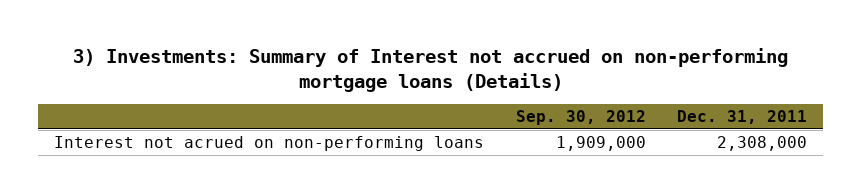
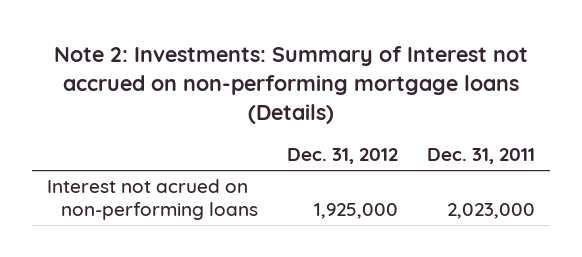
[72,47,788,92] 3) Investments: Summary of Interest not accrued on non-performing mortgage loans (Details) -> [54,45,529,125] Note 2: Investments: Summary of Interest not accrued on non-performing mortgage loans (Details)
[515,109,646,125] Sep. 30, 2012 -> none
none -> [287,148,399,165] Dec. 31, 2012
[717,136,808,152] 2,308,000 -> [447,203,536,220] 2,023,000

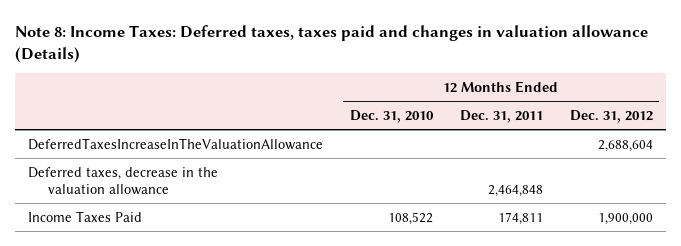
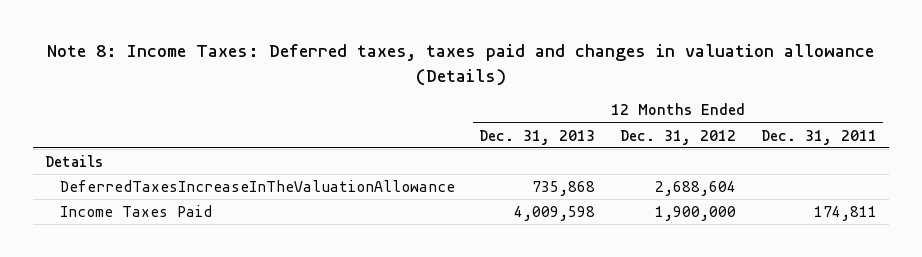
[350,109,435,123] Dec. 31, 2010 -> none
none -> [479,129,596,145] Dec. 31, 2013
none -> [45,155,104,168] Details
[28,166,219,195] Deferred taxes, decrease in the valuation allowance -> none

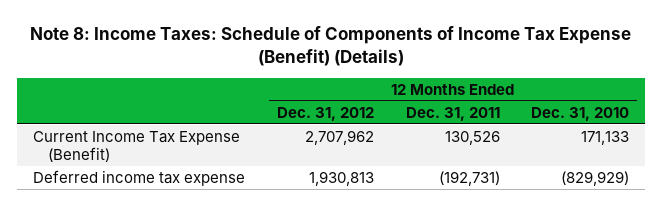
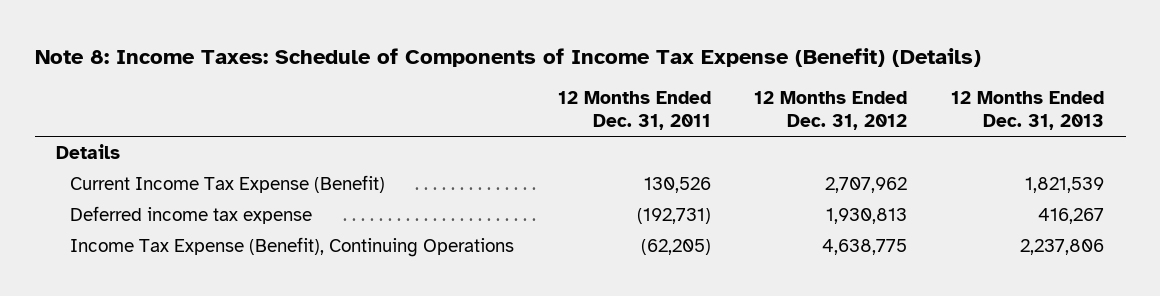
[531,106,630,121] Dec. 31, 2010 -> none
none -> [950,91,1104,130] 12 Months Ended Dec. 31, 2013
none -> [56,143,121,159] Details
none -> [70,236,515,257] Income Tax Expense (Benefit), Continuing Operations

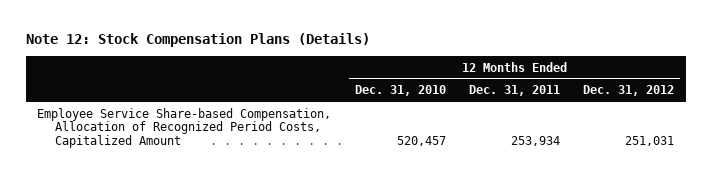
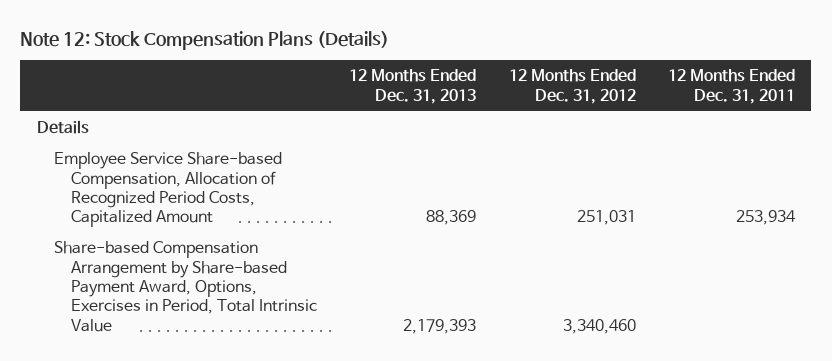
[354,85,446,97] Dec. 31, 2010 -> none
none -> [349,69,477,104] 12 Months Ended Dec. 31, 2013
none -> [36,120,89,135] Details
none -> [53,241,317,332] Share-based Compensation Arrangement by Share-based Payment Award, Options, Exercises in Period, Total Intrinsic Value

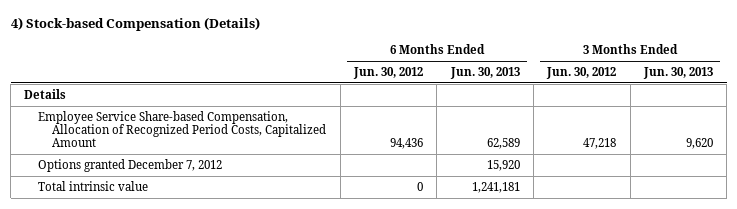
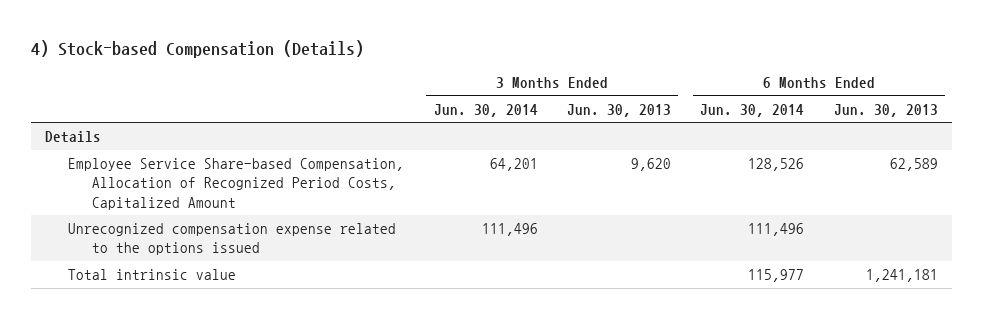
[353,66,424,79] Jun. 30, 2012 -> none
[546,66,617,79] Jun. 30, 2012 -> none
none -> [433,103,538,117] Jun. 30, 2014
none -> [700,103,805,117] Jun. 30, 2014
[38,158,223,172] Options granted December 7, 2012 -> none
none -> [68,223,397,256] Unrecognized compensation expense related to the options issued

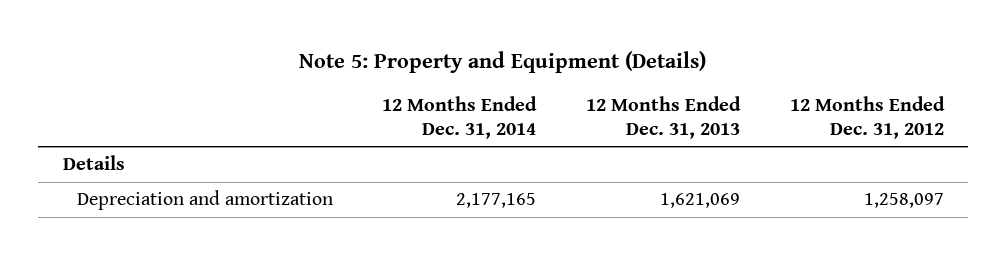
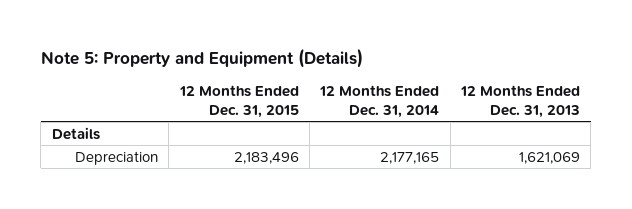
[789,95,945,140] 12 Months Ended Dec. 31, 2012 -> none
none -> [178,84,299,118] 12 Months Ended Dec. 31, 2015
[76,190,333,211] Depreciation and amortization -> [74,150,158,165] Depreciation

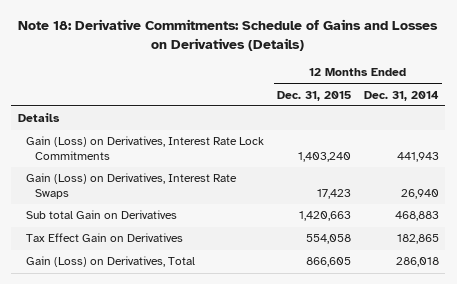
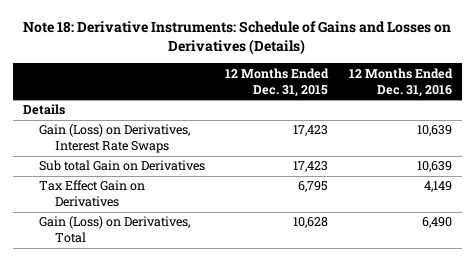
[18,18,439,51] Note 18: Derivative Commitments: Schedule of Gains and Losses on Derivatives (Details) -> [23,21,452,56] Note 18: Derivative Instruments: Schedule of Gains and Losses on Derivatives (Details)
[364,90,440,101] Dec. 31, 2014 -> none
none -> [348,67,453,97] 12 Months Ended Dec. 31, 2016
[26,136,265,160] Gain (Loss) on Derivatives, Interest Rate Lock Commitments -> none
[299,211,352,222] 1,420,663 -> [293,161,329,173] 17,423
[306,234,352,245] 554,058 -> [298,181,329,193] 6,795
[306,257,352,268] 866,605 -> [293,217,329,229] 10,628

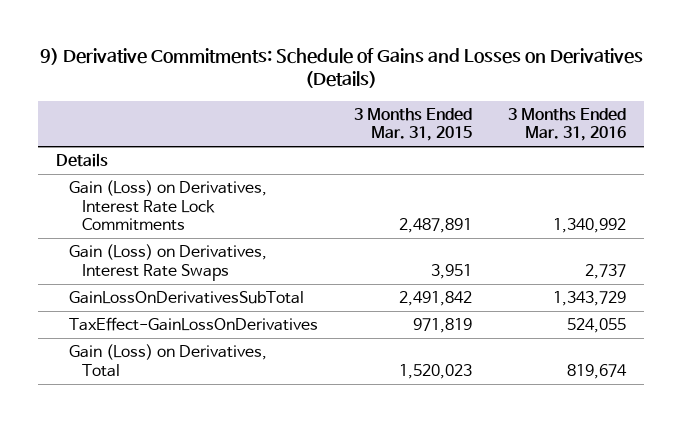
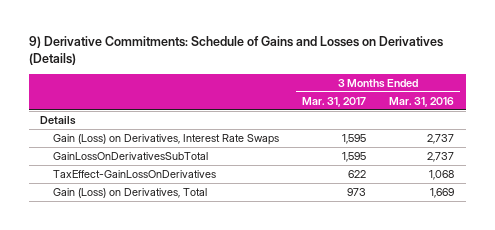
[353,107,472,142] 3 Months Ended Mar. 31, 2015 -> none
none -> [302,96,367,107] Mar. 31, 2017
[68,180,267,232] Gain (Loss) on Derivatives, Interest Rate Lock Commitments -> none
[553,291,627,307] 1,343,729 -> [427,152,455,163] 2,737
[567,318,627,334] 524,055 -> [429,170,455,181] 1,068
[567,363,628,379] 819,674 -> [430,188,455,199] 1,669

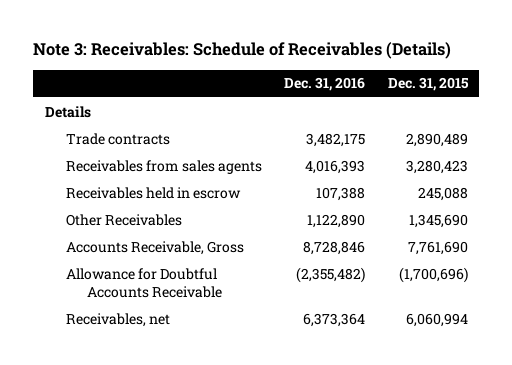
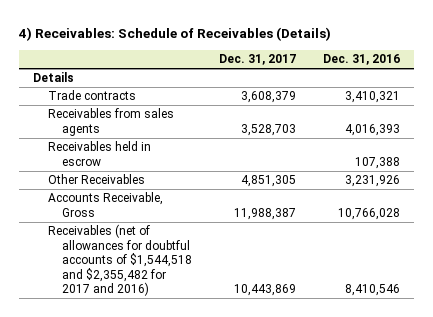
[33,42,452,60] Note 3: Receivables: Schedule of Receivables (Details) -> [18,27,332,42] 4) Receivables: Schedule of Receivables (Details)
[387,77,469,92] Dec. 31, 2015 -> none
none -> [219,54,297,66] Dec. 31, 2017
[306,132,366,147] 3,482,175 -> [345,91,401,104] 3,410,321
[65,267,223,298] Allowance for Doubtful Accounts Receivable -> none
[65,312,170,327] Receivables, net -> none
[307,213,366,228] 1,122,890 -> [345,175,401,188] 3,231,926
[303,240,366,255] 8,728,846 -> [338,207,401,220] 10,766,028
none -> [47,224,193,297] Receivables (net of allowances for doubtful accounts of $1,544,518 and $2,355,482 for 2017 and 2016)

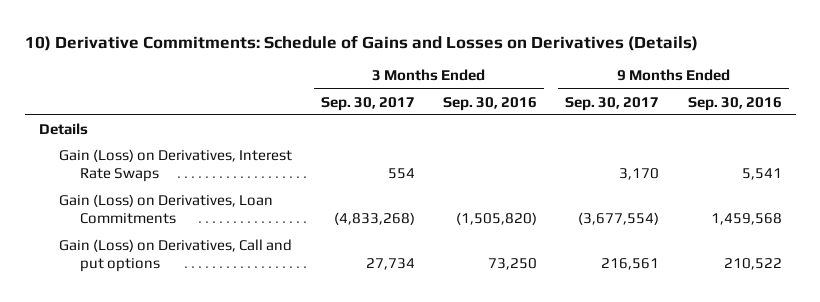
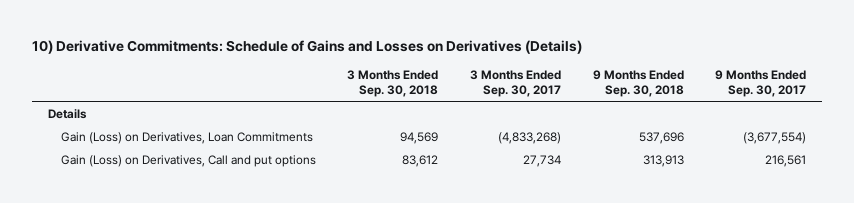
[443,96,538,111] Sep. 30, 2016 -> none
[687,96,782,111] Sep. 30, 2016 -> none
none -> [347,69,439,97] 3 Months Ended Sep. 30, 2018
none -> [592,69,684,97] 9 Months Ended Sep. 30, 2018
[59,148,293,183] Gain (Loss) on Derivatives, Interest Rate Swaps -> none

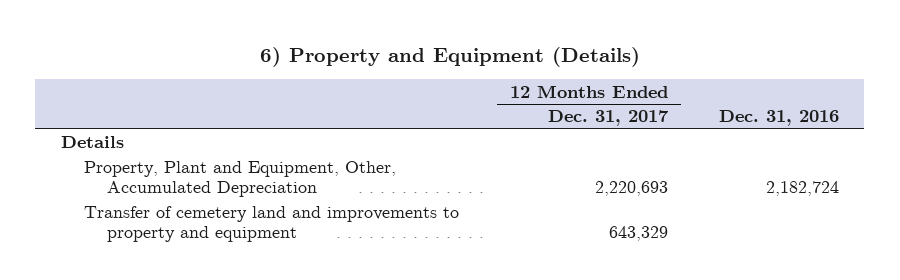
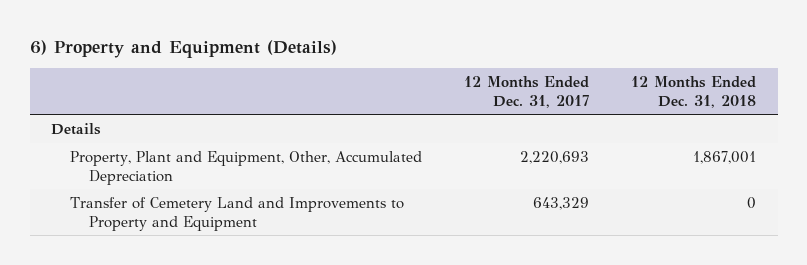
[718,110,839,127] Dec. 31, 2016 -> none
none -> [631,76,757,108] 12 Months Ended Dec. 31, 2018
[83,206,459,243] Transfer of cemetery land and improvements to property and equipment -> [69,197,404,231] Transfer of Cemetery Land and Improvements to Property and Equipment

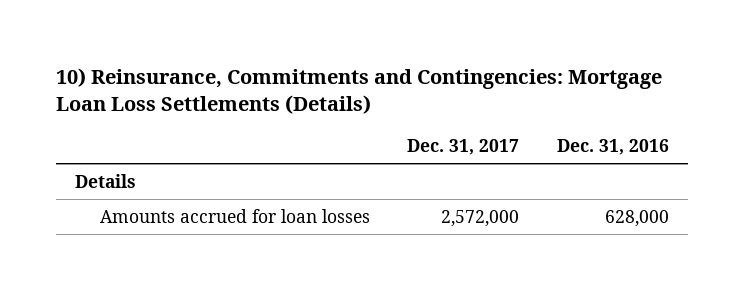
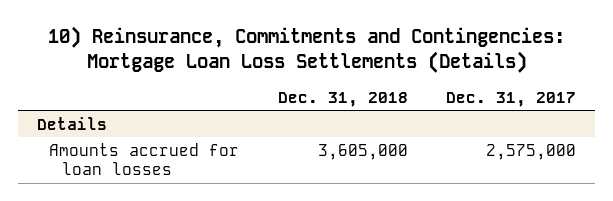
[556,139,669,156] Dec. 31, 2016 -> none
none -> [277,91,408,107] Dec. 31, 2018
[441,209,520,227] 2,572,000 -> [485,143,576,160] 2,575,000

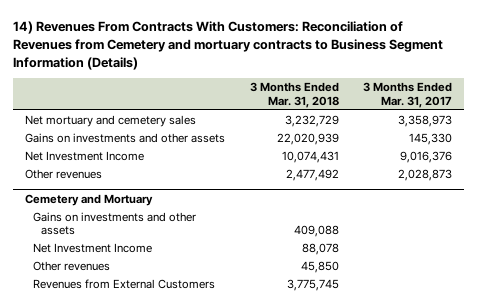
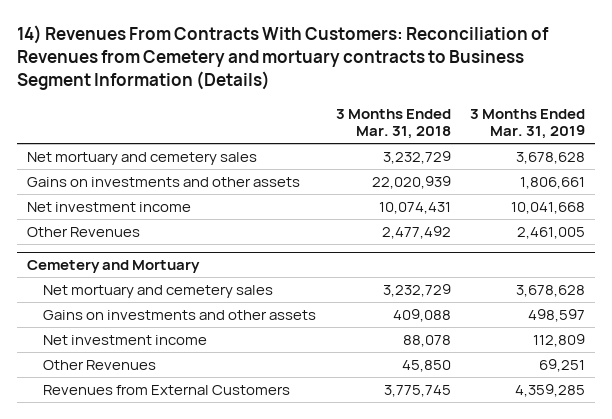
[363,82,453,108] 3 Months Ended Mar. 31, 2017 -> none
none -> [470,108,586,140] 3 Months Ended Mar. 31, 2019
[25,151,145,162] Net Investment Income -> [26,201,191,212] Net investment income
[25,169,103,180] Other revenues -> [26,226,140,237] Other Revenues
none -> [43,284,274,298] Net mortuary and cemetery sales
[33,243,153,254] Net Investment Income -> [43,334,208,345] Net investment income
[33,261,111,272] Other revenues -> [43,359,157,370] Other Revenues

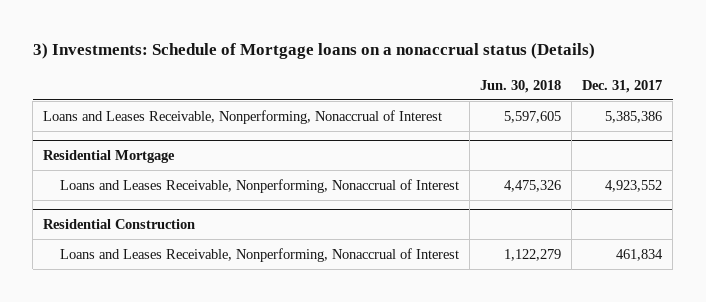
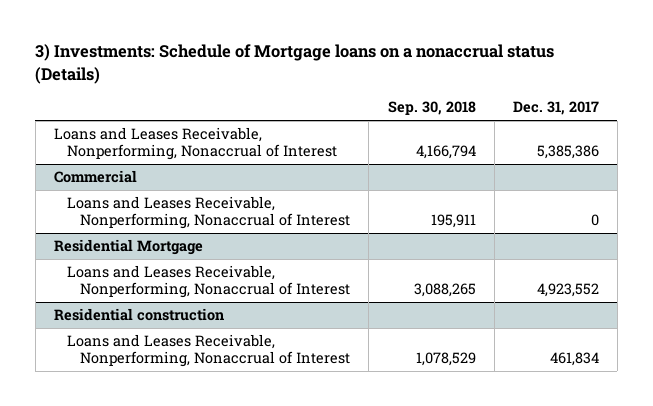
[480,79,562,93] Jun. 30, 2018 -> none
none -> [387,101,476,116] Sep. 30, 2018
none -> [53,170,137,184] Commercial
none -> [67,196,351,230] Loans and Leases Receivable, Nonperforming, Nonaccrual of Interest
[43,218,196,229] Residential Construction -> [53,308,224,322] Residential construction

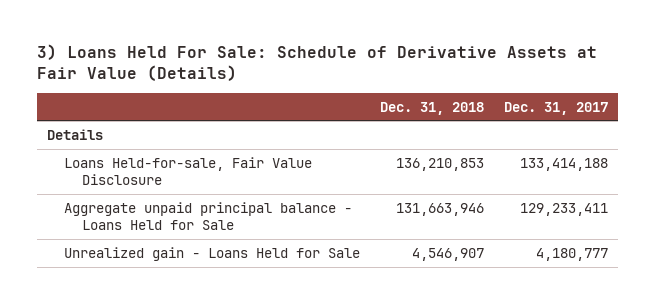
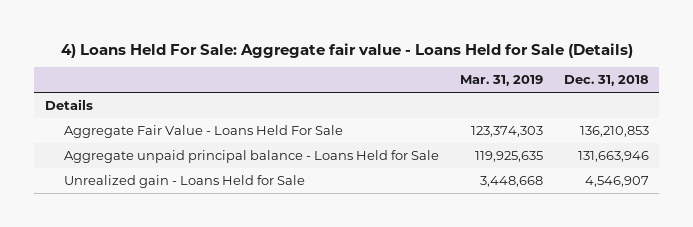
[36,43,597,82] 3) Loans Held For Sale: Schedule of Derivative Assets at Fair Value (Details) -> [60,42,633,58] 4) Loans Held For Sale: Aggregate fair value - Loans Held for Sale (Details)
[504,101,609,115] Dec. 31, 2017 -> none
none -> [459,75,543,87] Mar. 31, 2019
[64,156,313,186] Loans Held-for-sale, Fair Value Disclosure -> [63,124,343,138] Aggregate Fair Value - Loans Held For Sale

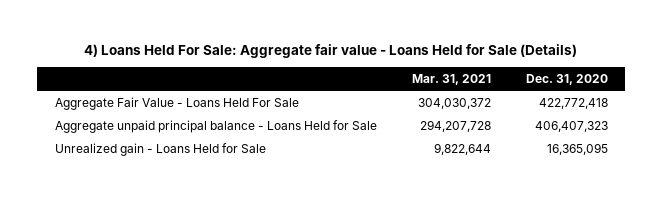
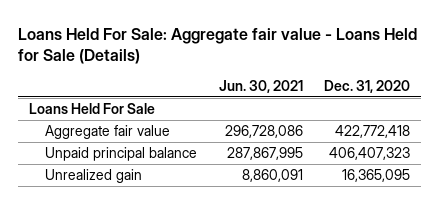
[84,44,578,59] 4) Loans Held For Sale: Aggregate fair value - Loans Held for Sale (Details) -> [18,27,418,65] Loans Held For Sale: Aggregate fair value - Loans Held for Sale (Details)
[411,73,491,85] Mar. 31, 2021 -> none
none -> [218,79,303,93] Jun. 30, 2021
none -> [28,102,155,114] Loans Held For Sale
[54,96,299,110] Aggregate Fair Value - Loans Held For Sale -> [45,124,171,139] Aggregate fair value
[54,119,377,133] Aggregate unpaid principal balance - Loans Held for Sale -> [45,146,198,161] Unpaid principal balance
[54,142,266,156] Unrealized gain - Loans Held for Sale -> [45,168,143,183] Unrealized gain

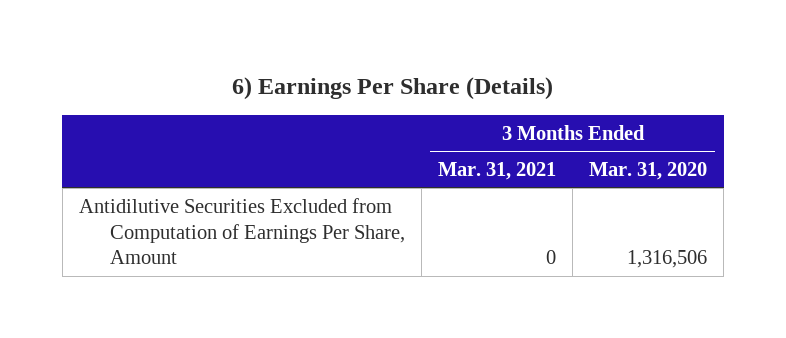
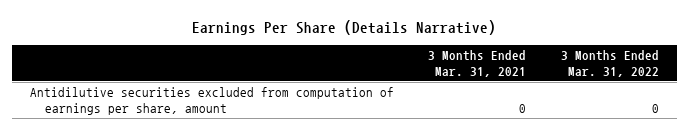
[231,77,553,101] 6) Earnings Per Share (Details) -> [192,20,497,36] Earnings Per Share (Details Narrative)
[589,161,708,180] Mar. 31, 2020 -> none
none -> [561,50,660,78] 3 Months Ended Mar. 31, 2022
[78,197,406,265] Antidilutive Securities Excluded from Computation of Earnings Per Share, Amount -> [29,86,394,115] Antidilutive securities excluded from computation of earnings per share, amount

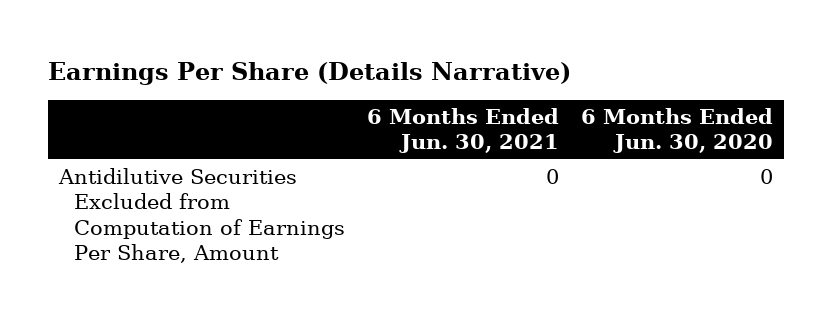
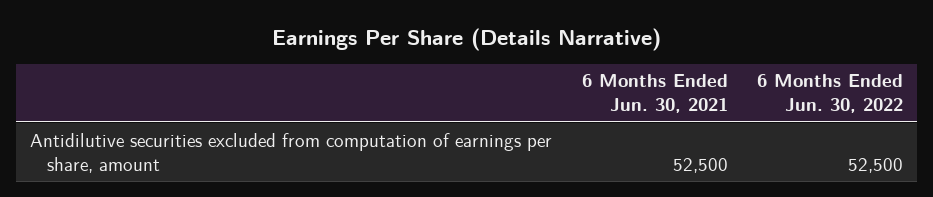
[580,108,773,154] 6 Months Ended Jun. 30, 2020 -> none
none -> [756,74,903,114] 6 Months Ended Jun. 30, 2022
[57,168,346,263] Antidilutive Securities Excluded from Computation of Earnings Per Share, Amount -> [30,132,553,173] Antidilutive securities excluded from computation of earnings per share, amount
[546,169,560,185] 0 -> [672,157,728,173] 52,500

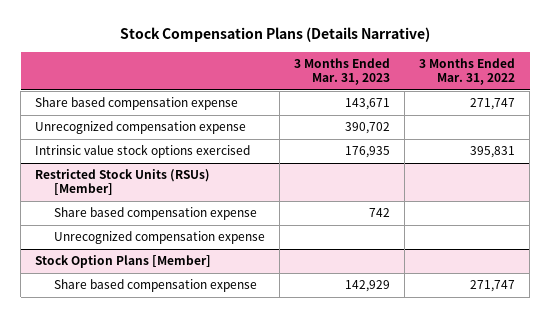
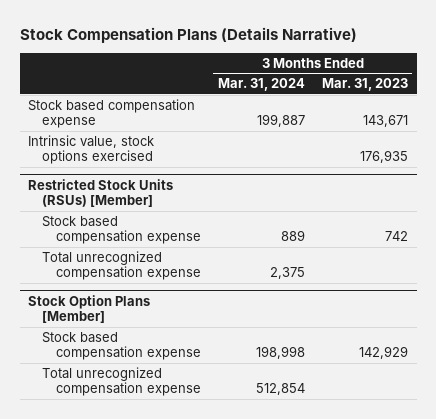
[419,57,516,86] 3 Months Ended Mar. 31, 2022 -> none
none -> [217,78,305,92] Mar. 31, 2024
[35,121,247,135] Unrecognized compensation expense -> none
[35,97,239,111] Share based compensation expense -> [28,98,196,129] Stock based compensation expense
[35,144,251,159] Intrinsic value stock options exercised -> [28,134,155,165] Intrinsic value, stock options exercised
[54,207,258,221] Share based compensation expense -> [41,215,201,245] Stock based compensation expense
[54,231,266,245] Unrecognized compensation expense -> [41,250,201,281] Total unrecognized compensation expense
[54,279,258,293] Share based compensation expense -> [41,331,201,361] Stock based compensation expense
none -> [41,366,201,397] Total unrecognized compensation expense

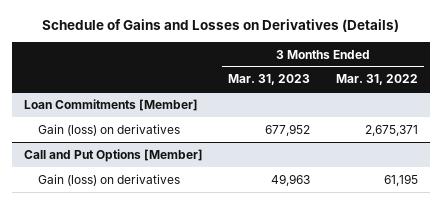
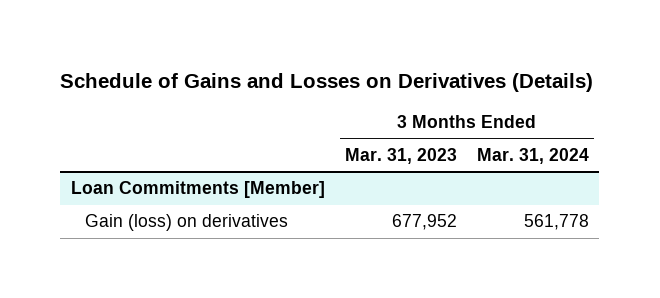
[335,74,418,86] Mar. 31, 2022 -> none
none -> [477,147,590,164] Mar. 31, 2024
[24,148,204,162] Call and Put Options [Member] -> none
[37,173,180,186] Gain (loss) on derivatives -> none

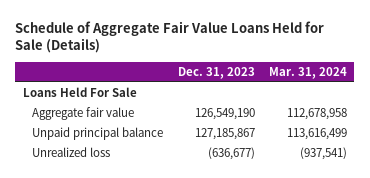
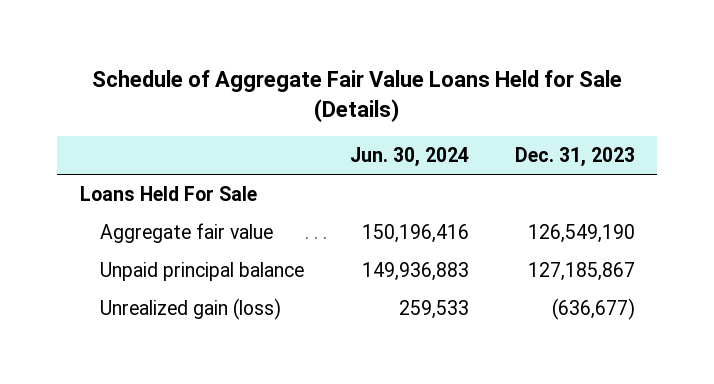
[269,66,348,79] Mar. 31, 2024 -> none
none -> [350,146,470,167] Jun. 30, 2024
[32,147,111,158] Unrealized loss -> [100,297,282,320] Unrealized gain (loss)

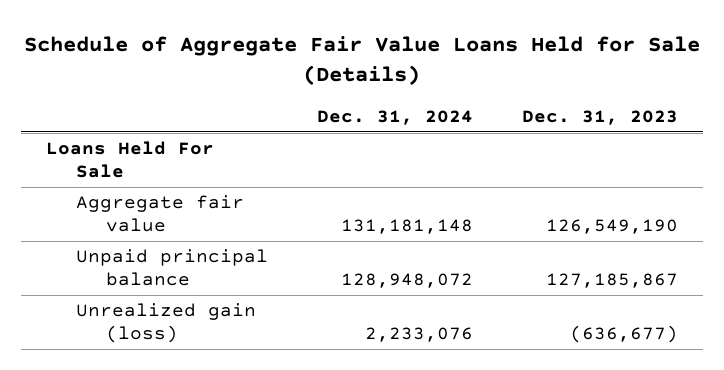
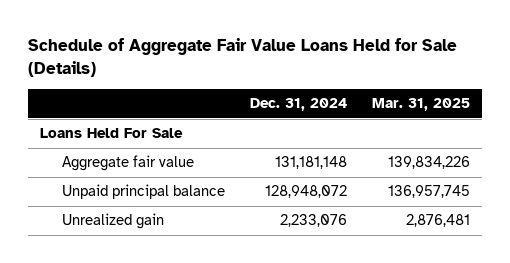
[522,109,679,125] Dec. 31, 2023 -> none
none -> [371,98,470,112] Mar. 31, 2025
[75,303,256,344] Unrealized gain (loss) -> [61,213,164,230] Unrealized gain

